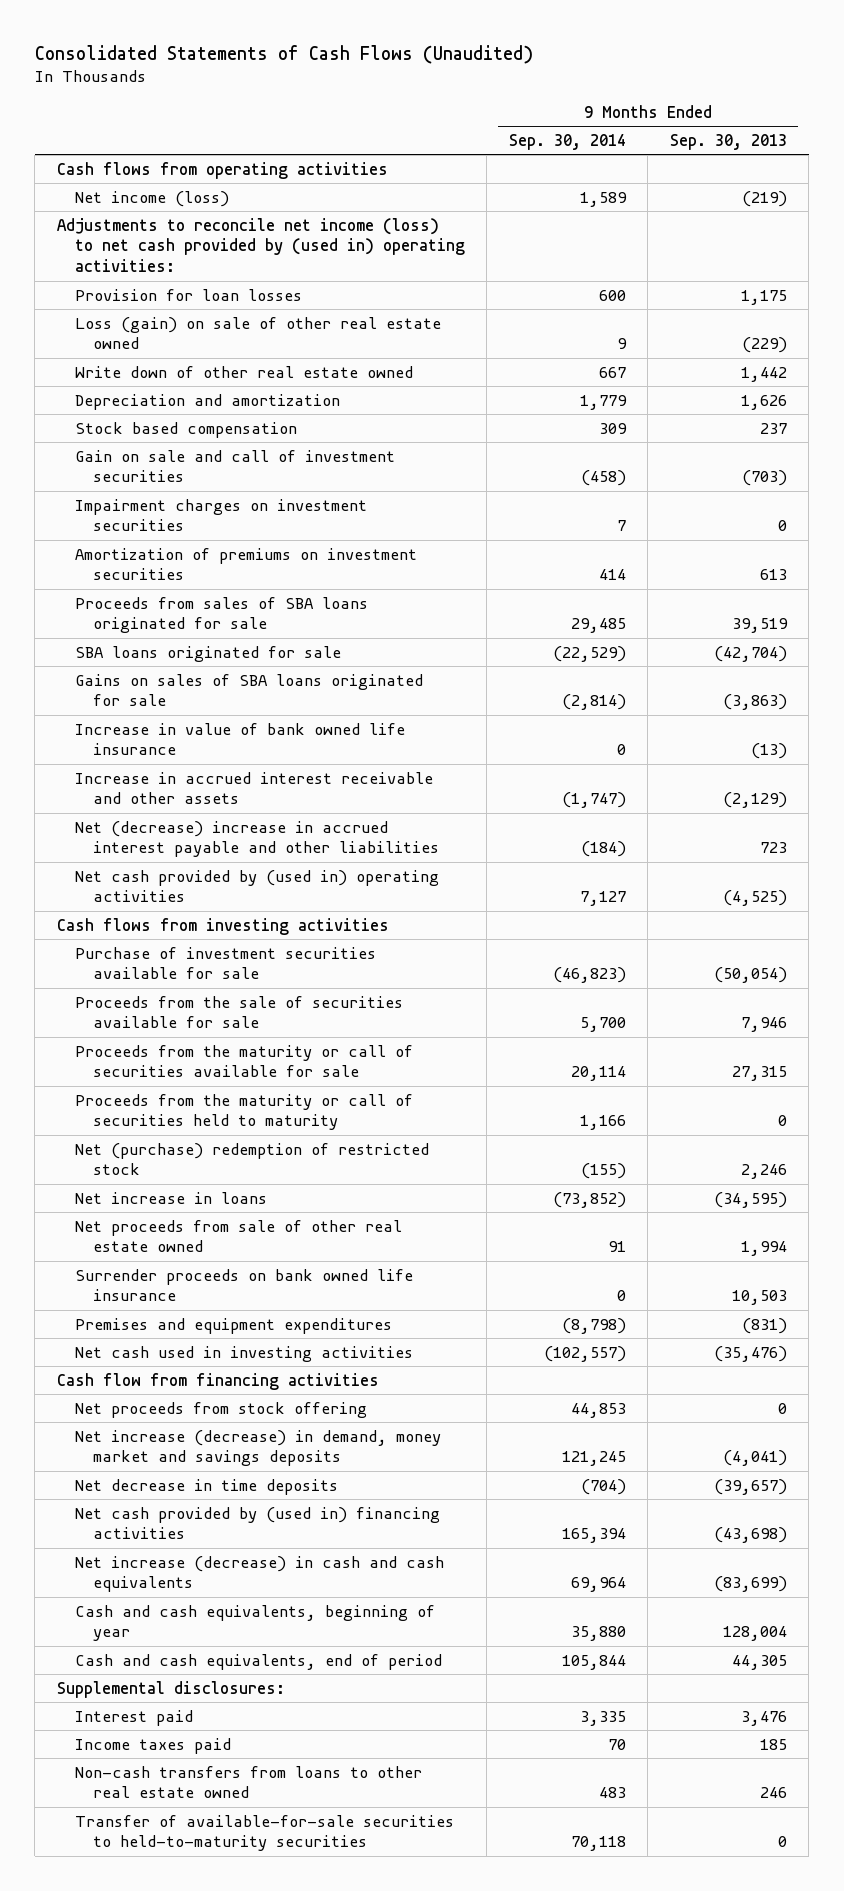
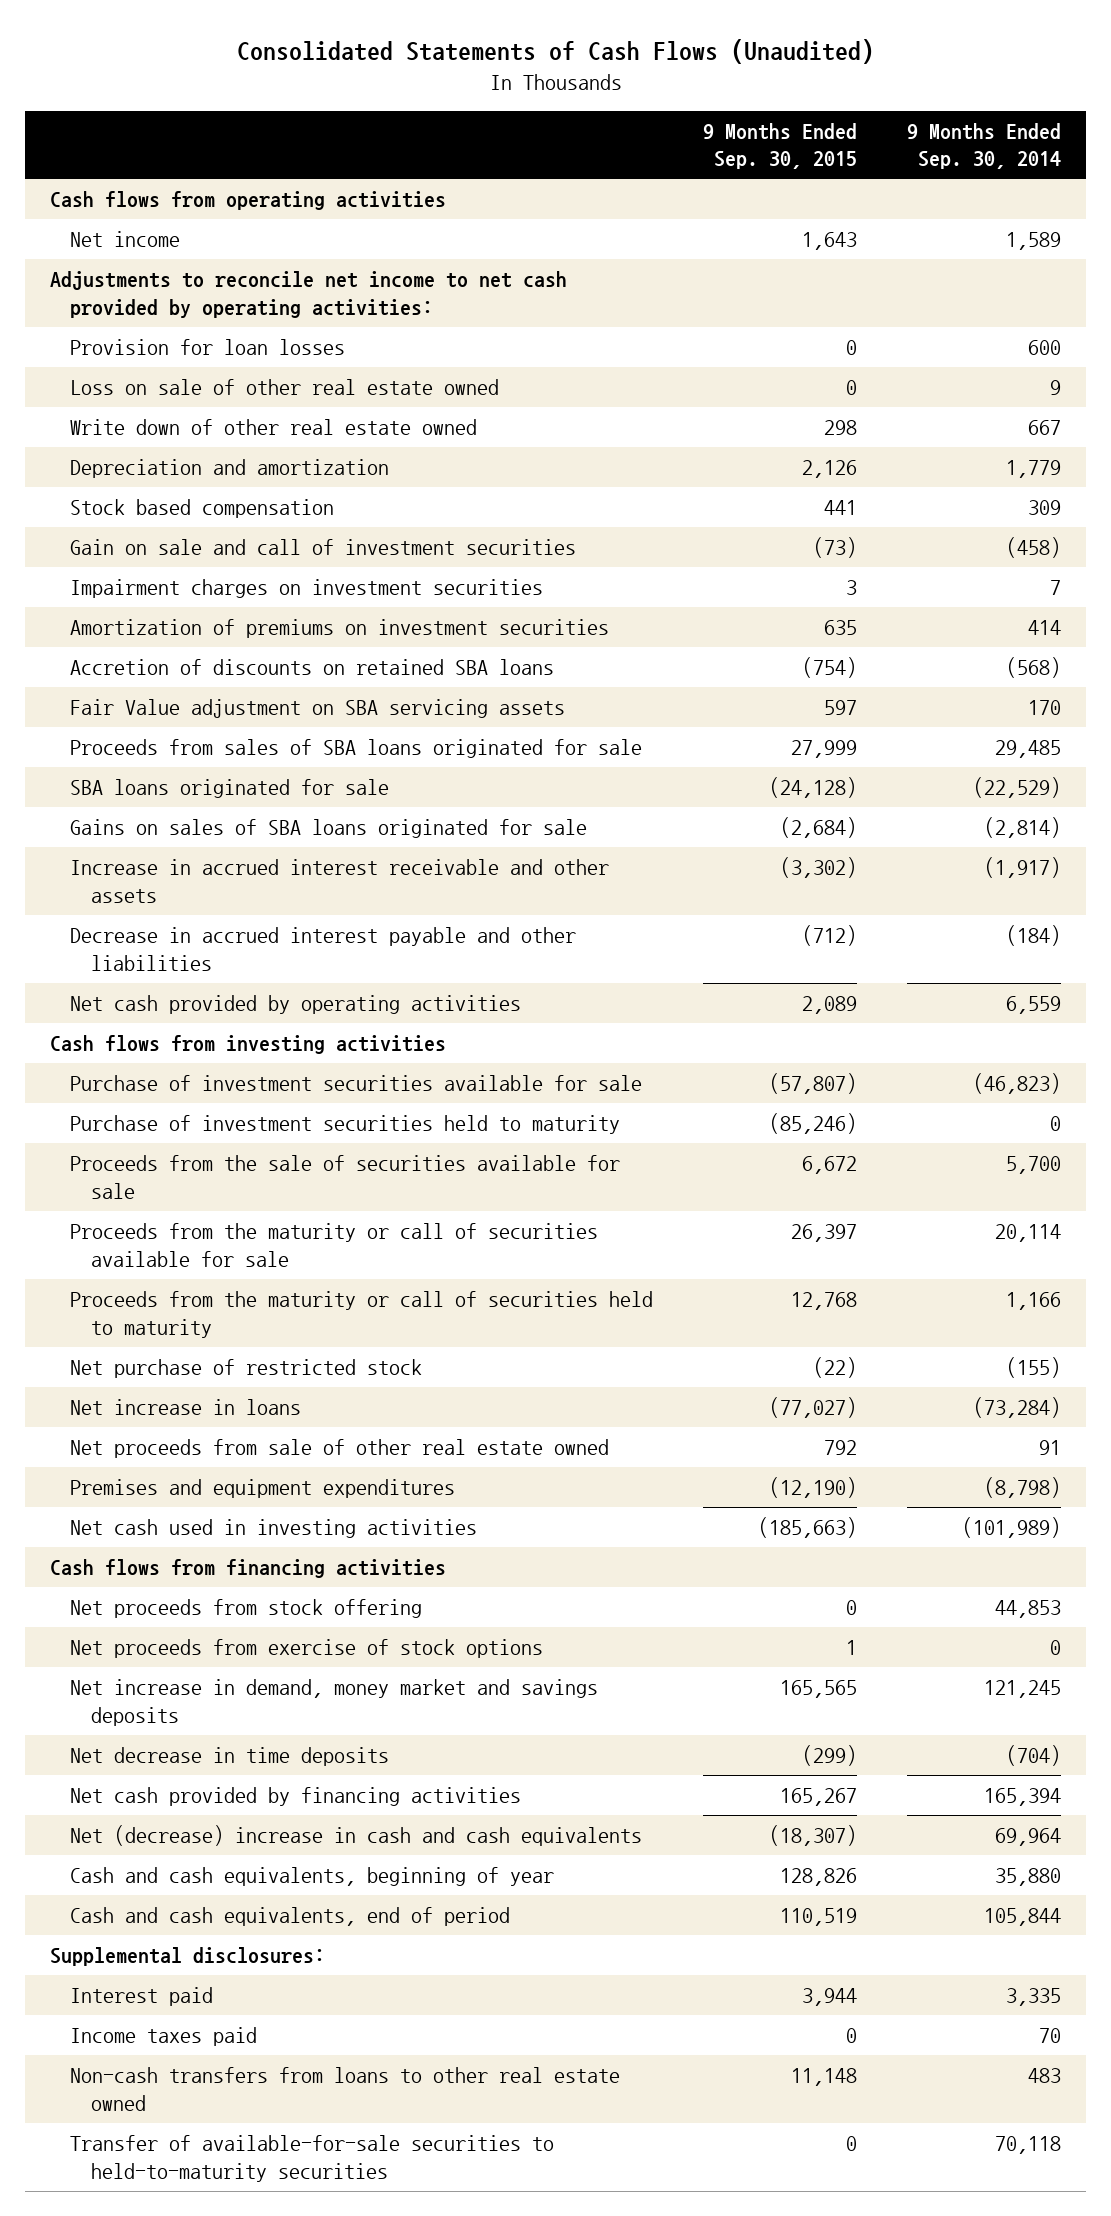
[669,133,787,150] Sep. 30, 2013 -> none
none -> [703,122,858,170] 9 Months Ended Sep. 30, 2015
[74,190,229,207] Net income (loss) -> [70,231,181,248] Net income
[56,217,465,273] Adjustments to reconcile net income (loss) to net cash provided by (used in) operating activities: -> [49,271,567,318] Adjustments to reconcile net income to net cash provided by operating activities:
[74,316,441,350] Loss (gain) on sale of other real estate owned -> [70,379,500,396] Loss on sale of other real estate owned
none -> [70,659,555,676] Accretion of discounts on retained SBA loans
none -> [70,699,566,719] Fair Value adjustment on SBA servicing assets
[74,722,405,756] Increase in value of bank owned life insurance -> none
[561,792,626,809] (1,747) -> [984,857,1062,879] (1,917)
[74,820,439,858] Net (decrease) increase in accrued interest payable and other liabilities -> [70,927,577,971] Decrease in accrued interest payable and other liabilities
[74,869,439,903] Net cash provided by (used in) operating activities -> [70,995,522,1015] Net cash provided by operating activities
[579,891,626,907] 7,127 -> [1006,996,1062,1015] 6,559
none -> [70,1115,621,1135] Purchase of investment securities held to maturity
[74,1142,429,1176] Net (purchase) redemption of restricted stock -> [70,1359,423,1379] Net purchase of restricted stock
[552,1191,626,1208] (73,852) -> [973,1397,1062,1419] (73,284)
[74,1268,413,1302] Surrender proceeds on bank owned life insurance -> none
[543,1345,626,1362] (102,557) -> [962,1517,1062,1539] (101,989)
[56,1372,379,1390] Cash flow from financing activities -> [49,1559,446,1579] Cash flows from financing activities
none -> [70,1639,544,1659] Net proceeds from exercise of stock options
[74,1429,441,1467] Net increase (decrease) in demand, money market and savings deposits -> [70,1679,599,1726] Net increase in demand, money market and savings deposits
[74,1506,440,1540] Net cash provided by (used in) financing activities -> [70,1787,522,1807] Net cash provided by financing activities
[74,1555,444,1593] Net increase (decrease) in cash and cash equivalents -> [70,1825,643,1847] Net (decrease) increase in cash and cash equivalents

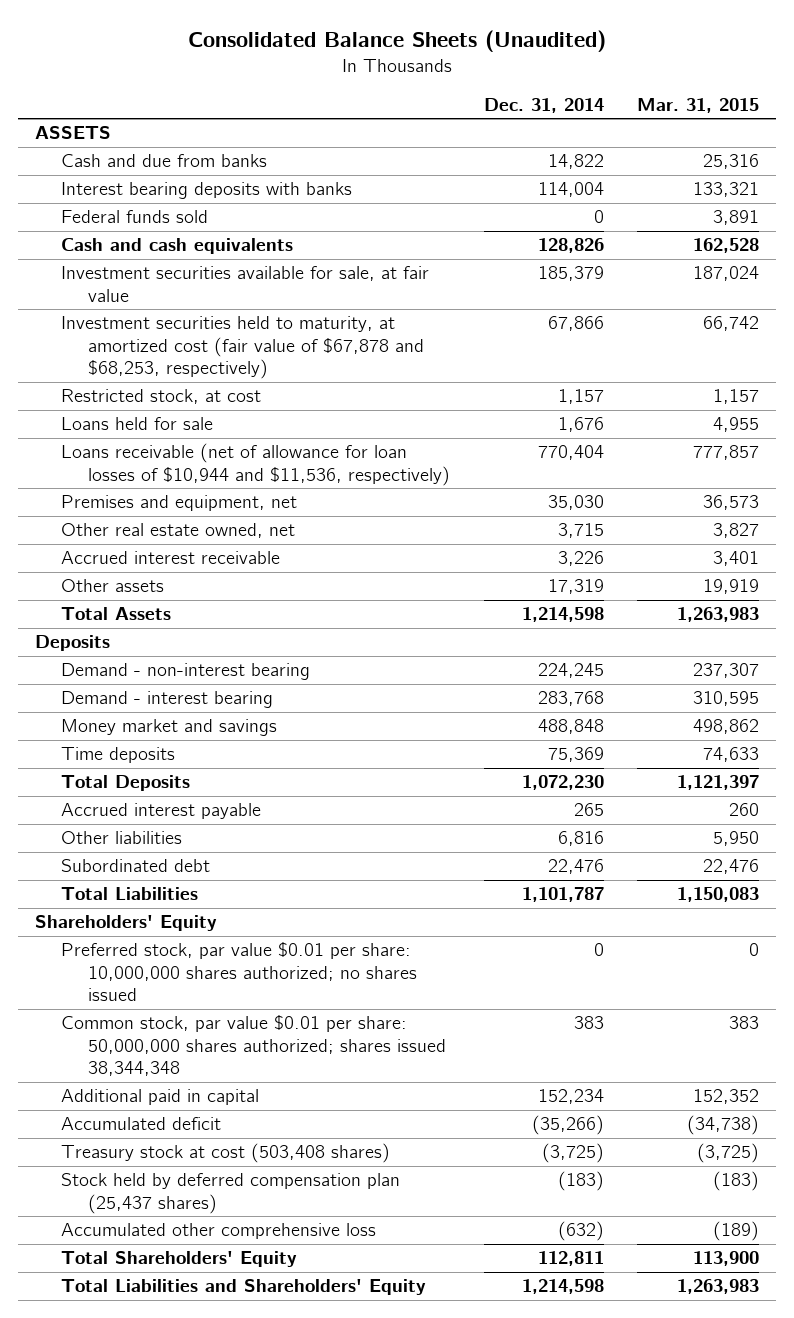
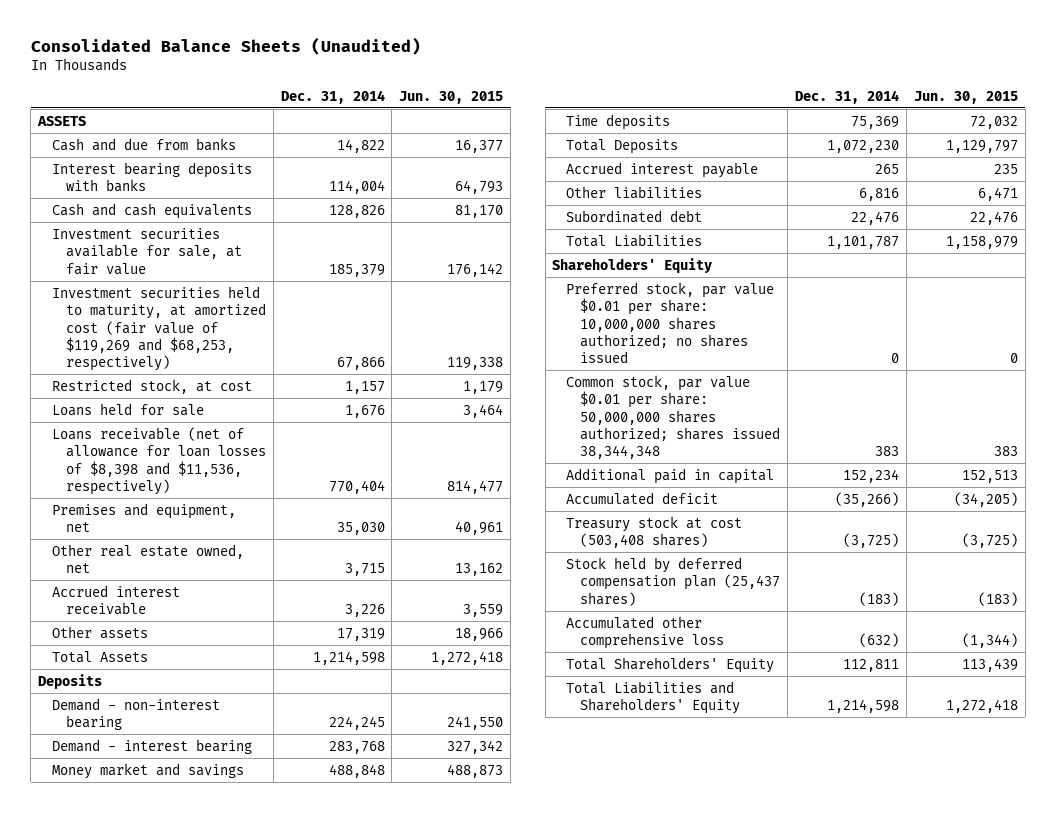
[637,97,760,113] Mar. 31, 2015 -> none
none -> [399,90,504,104] Jun. 30, 2015
[61,210,209,224] Federal funds sold -> none
[61,316,425,380] Investment securities held to maturity, at amortized cost (fair value of $67,878 and $68,253, respectively) -> [51,285,266,372] Investment securities held to maturity, at amortized cost (fair value of $119,269 and $68,253, respectively)
[61,443,451,486] Loans receivable (net of allowance for loan losses of $10,944 and $11,536, respectively) -> [51,426,266,495] Loans receivable (net of allowance for loan losses of $8,398 and $11,536, respectively)

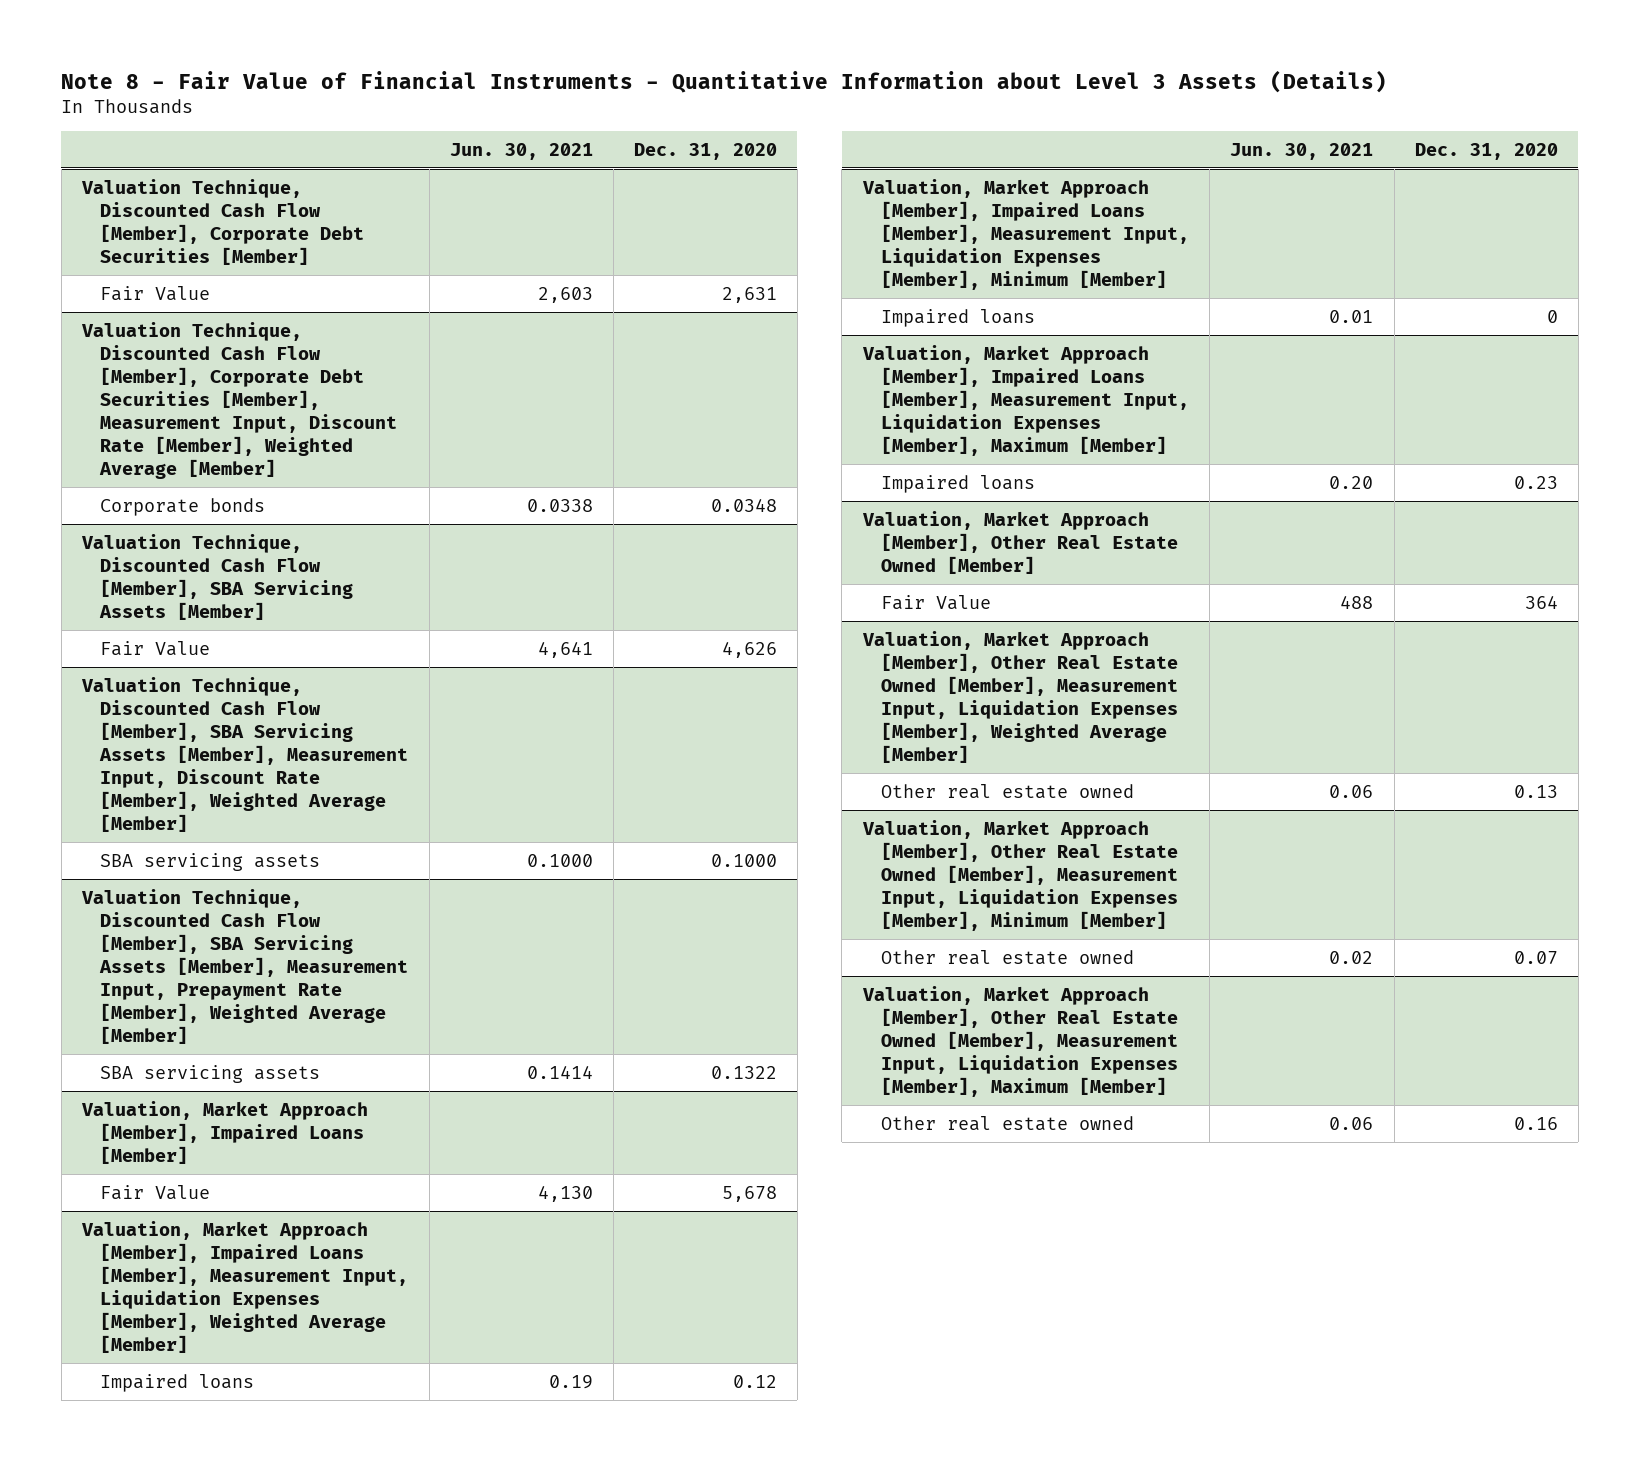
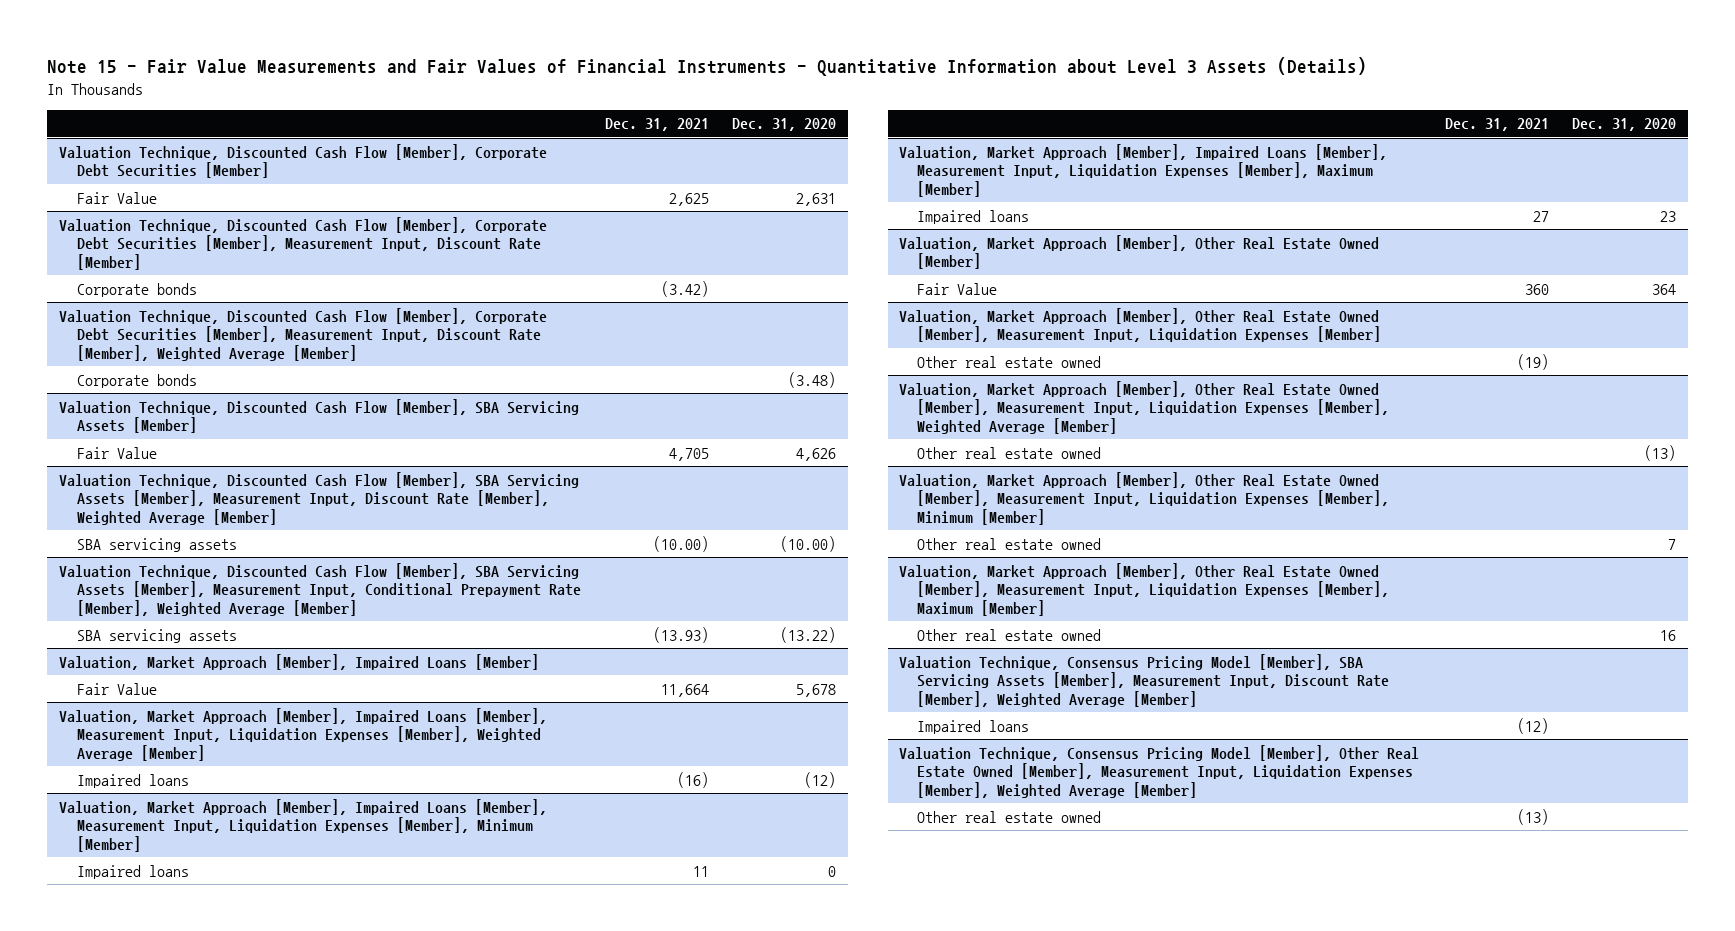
[61,69,1388,93] Note 8 - Fair Value of Financial Instruments - Quantitative Information about Level 3 Assets (Details) -> [47,57,1368,77] Note 15 - Fair Value Measurements and Fair Values of Financial Instruments - Quantitative Information about Level 3 Assets (Details)
[449,142,593,160] Jun. 30, 2021 -> none
none -> [604,118,709,132] Dec. 31, 2021
none -> [58,216,547,270] Valuation Technique, Discounted Cash Flow [Member], Corporate Debt Securities [Member], Measurement Input, Discount Rate [Member]
none -> [77,282,198,297] Corporate bonds
[710,498,777,512] 0.0348 -> [787,371,836,388] (3.48)
[710,853,777,867] 0.1000 -> [779,535,836,552] (10.00)
[80,888,409,1044] Valuation Technique, Discounted Cash Flow [Member], SBA Servicing Assets [Member], Measurement Input, Prepayment Rate [Member], Weighted Average [Member] -> [58,562,582,616] Valuation Technique, Discounted Cash Flow [Member], SBA Servicing Assets [Member], Measurement Input, Conditional Prepayment Rate [Member], Weighted Average [Member]
[710,1065,777,1079] 0.1322 -> [779,626,836,643] (13.22)
[732,1374,777,1388] 0.12 -> [803,771,836,788] (12)
[1513,475,1558,489] 0.23 -> [1660,210,1677,222] 23
none -> [899,307,1382,343] Valuation, Market Approach [Member], Other Real Estate Owned [Member], Measurement Input, Liquidation Expenses [Member]
none -> [917,355,1102,368] Other real estate owned
[1513,784,1558,798] 0.13 -> [1644,444,1677,461] (13)
[1513,950,1558,964] 0.07 -> [1668,538,1677,550] 7
[1513,1116,1558,1130] 0.16 -> [1660,629,1677,641] 16
none -> [899,653,1390,707] Valuation Technique, Consensus Pricing Model [Member], SBA Servicing Assets [Member], Measurement Input, Discount Rate [Member], Weighted Average [Member]
none -> [917,719,1030,734] Impaired loans
none -> [899,744,1420,798] Valuation Technique, Consensus Pricing Model [Member], Other Real Estate Owned [Member], Measurement Input, Liquidation Expenses [Member], Weighted Average [Member]
none -> [917,810,1102,823] Other real estate owned

